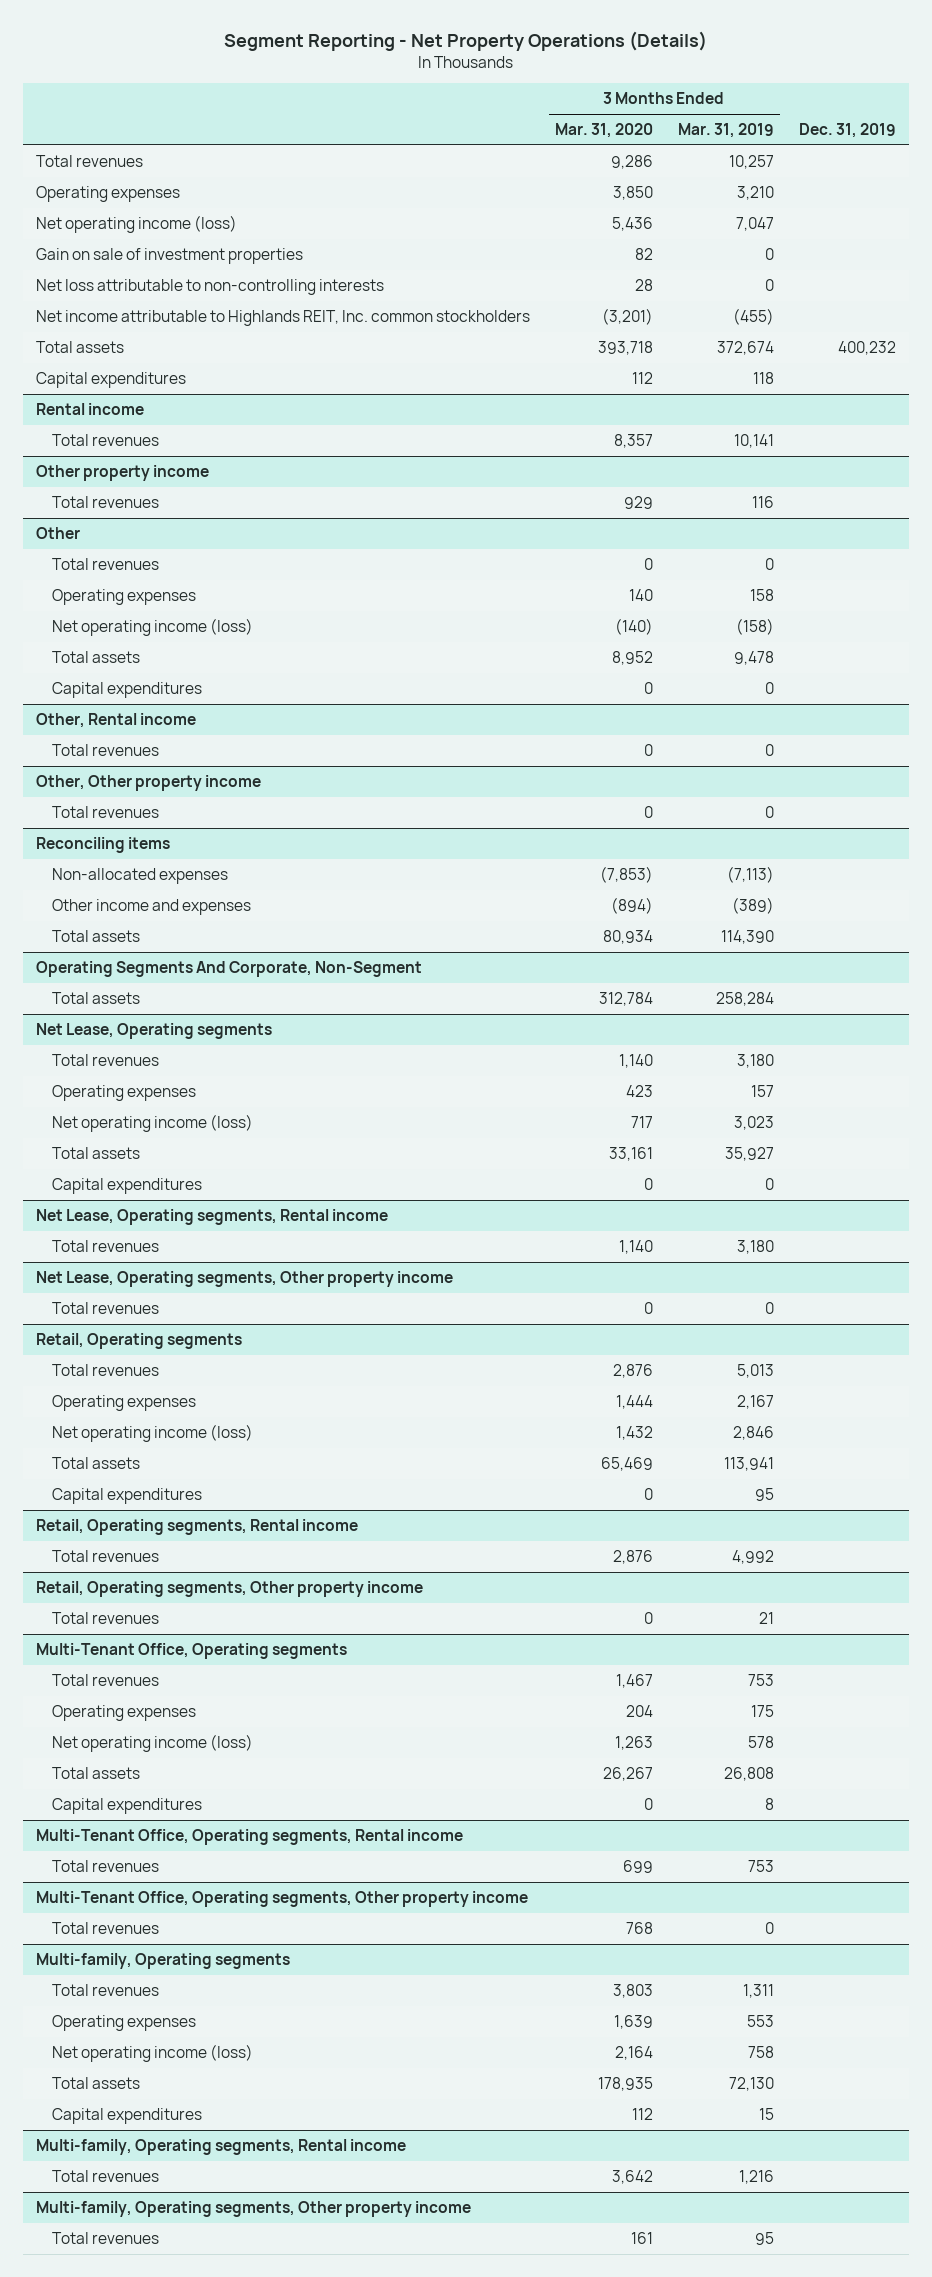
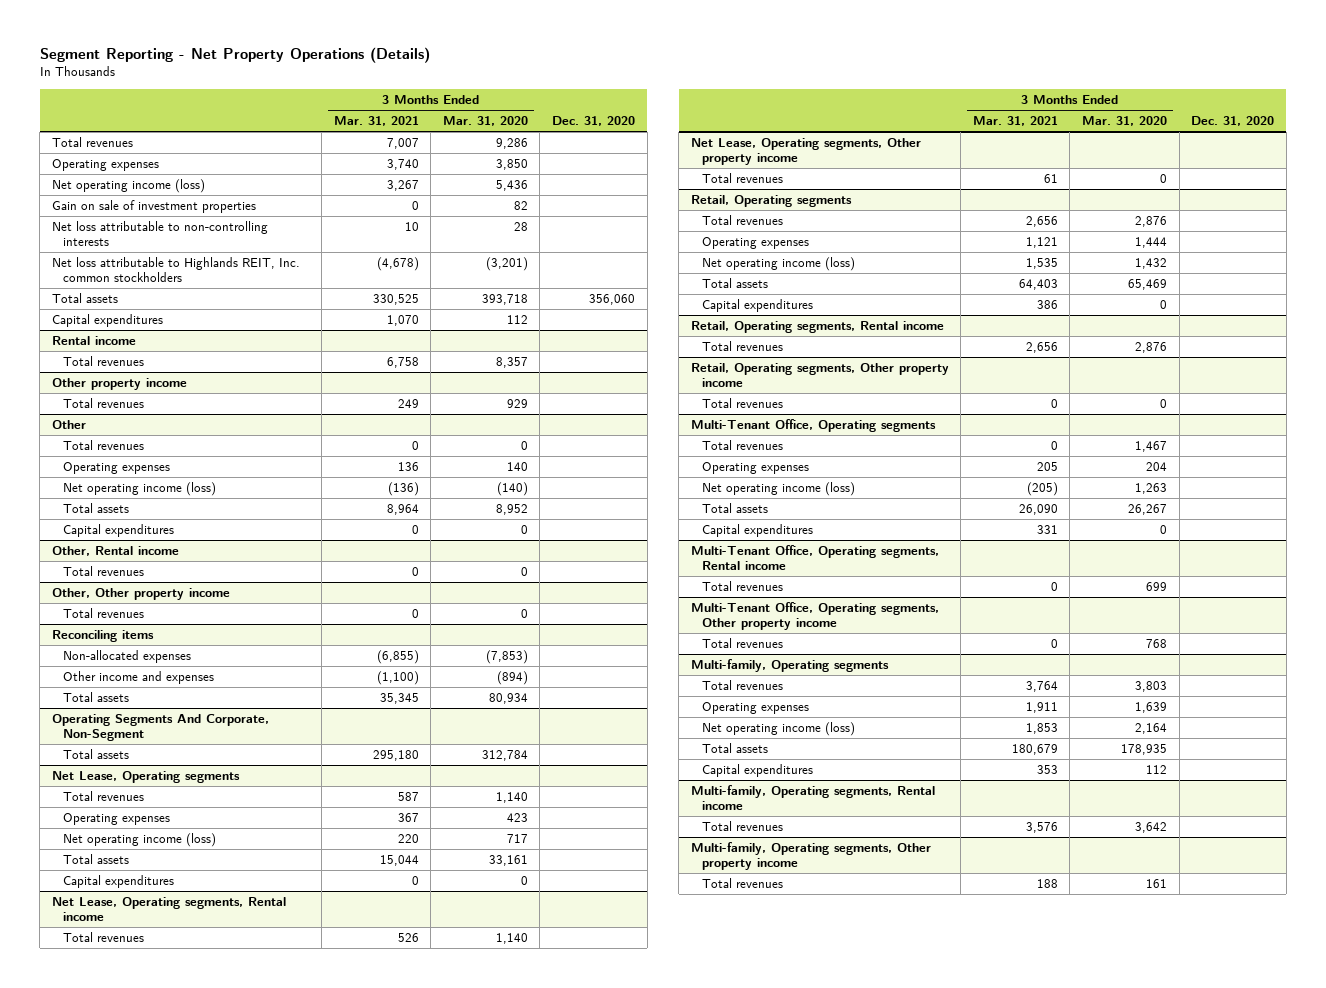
[678,123,775,139] Mar. 31, 2019 -> none
[799,123,897,139] Dec. 31, 2019 -> none
none -> [333,116,419,127] Mar. 31, 2021
none -> [551,116,635,127] Dec. 31, 2020
[35,310,530,327] Net income attributable to Highlands REIT, Inc. common stockholders -> [51,257,300,282] Net loss attributable to Highlands REIT, Inc. common stockholders

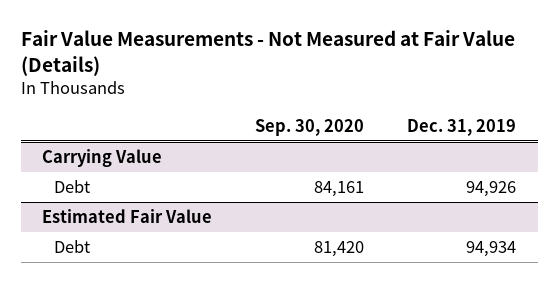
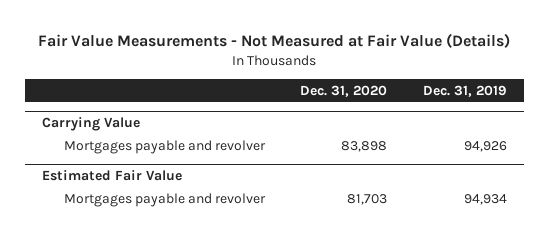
[255,118,365,136] Sep. 30, 2020 -> none
none -> [300,84,388,97] Dec. 31, 2020
[54,180,91,194] Debt -> [64,139,267,154] Mortgages payable and revolver
[54,240,91,254] Debt -> [64,192,267,207] Mortgages payable and revolver

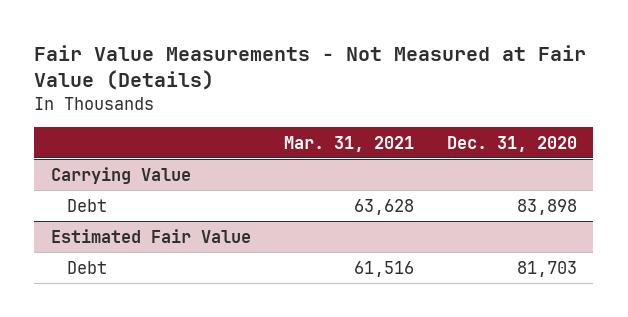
[422,84,507,97] Dec. 31, 2019 -> none
none -> [283,135,414,152] Mar. 31, 2021
[64,139,267,154] Mortgages payable and revolver -> [67,198,108,212] Debt
[64,192,267,207] Mortgages payable and revolver -> [67,260,108,274] Debt

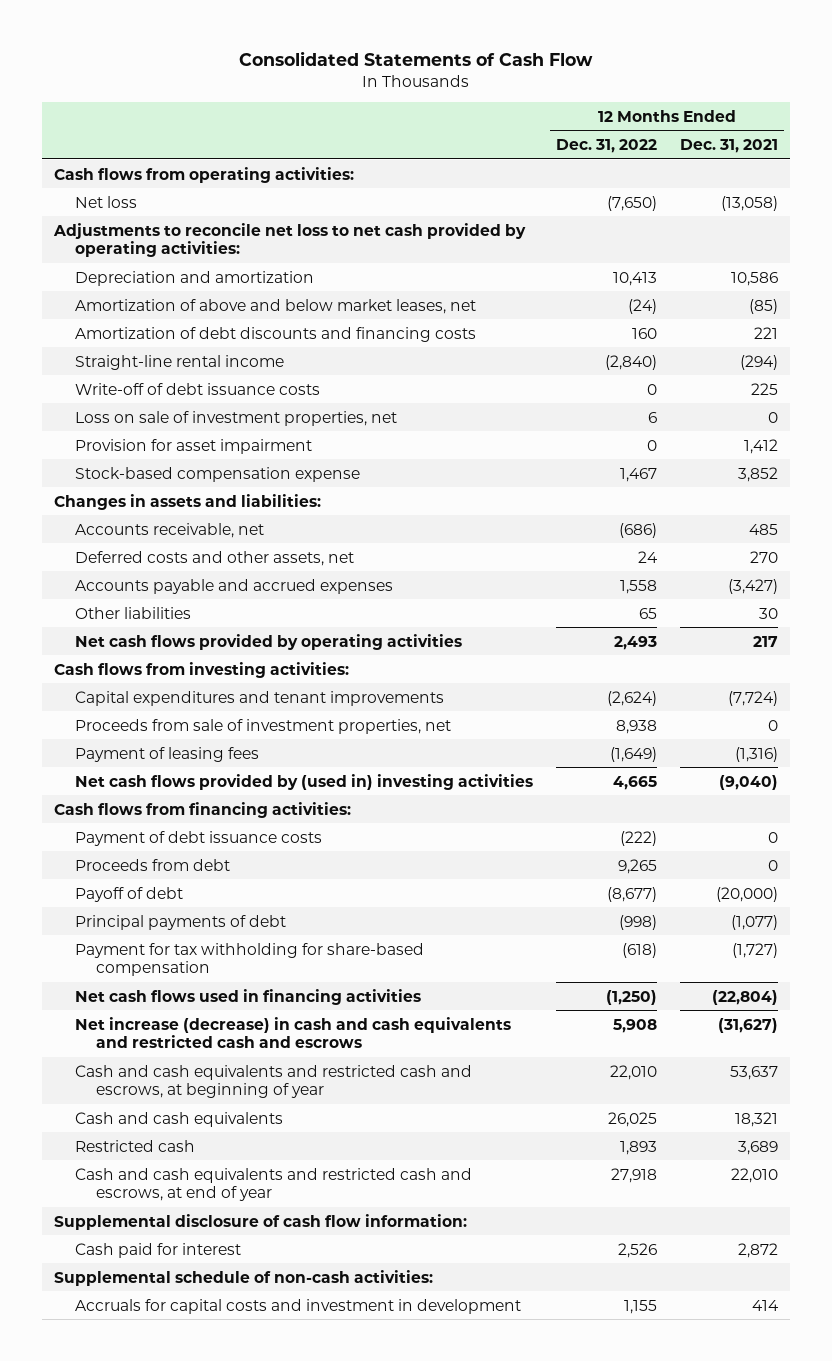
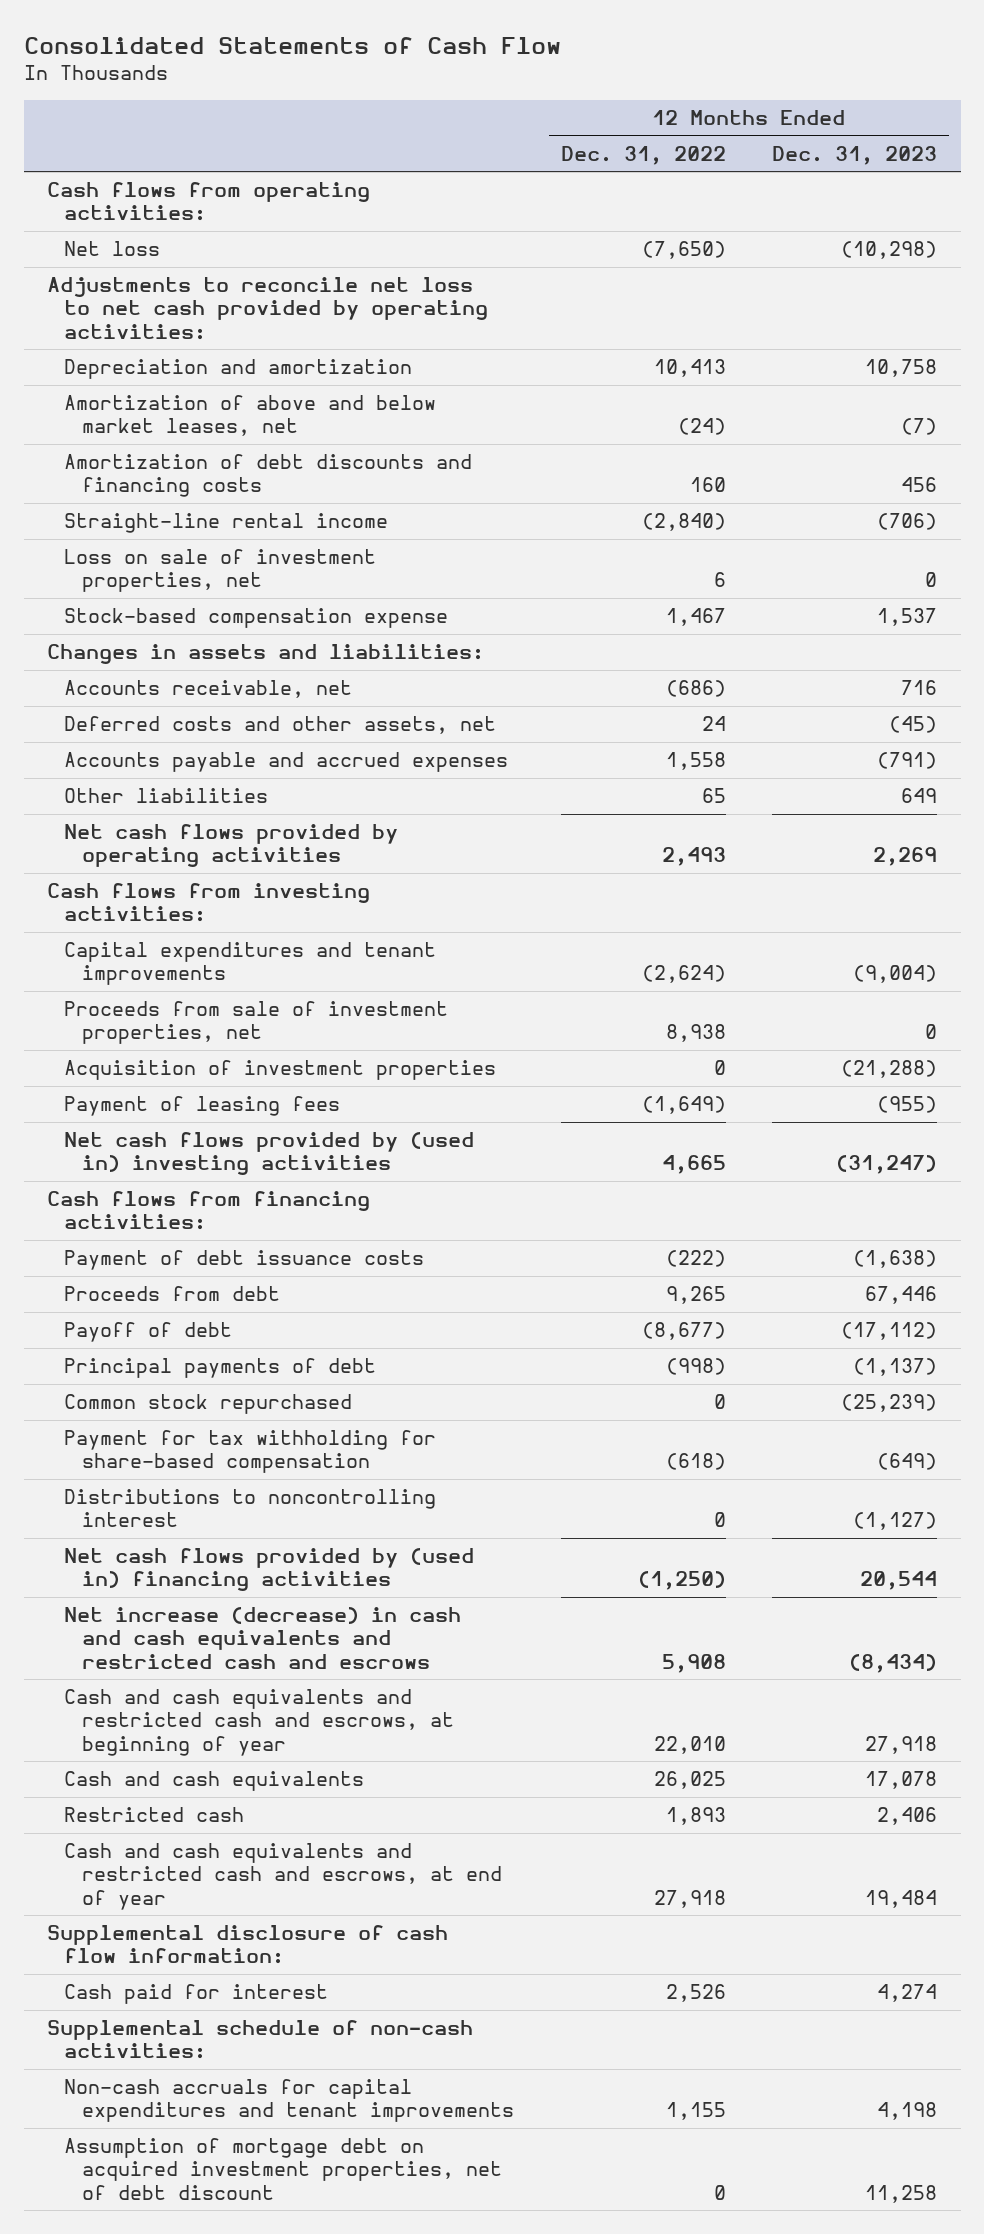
[680,139,779,154] Dec. 31, 2021 -> none
none -> [772,145,938,165] Dec. 31, 2023
[74,382,320,395] Write-off of debt issuance costs -> none
[74,438,312,454] Provision for asset impairment -> none
none -> [64,1060,497,1081] Acquisition of investment properties
none -> [64,1394,353,1415] Common stock repurchased
none -> [64,1489,437,1528] Distributions to noncontrolling interest
[74,988,421,1005] Net cash flows used in financing activities -> [64,1548,475,1592] Net cash flows provided by (used in) financing activities
[74,1298,521,1314] Accruals for capital costs and investment in development -> [64,2079,514,2123] Non-cash accruals for capital expenditures and tenant improvements
none -> [64,2138,502,2200] Assumption of mortgage debt on acquired investment properties, net of debt discount

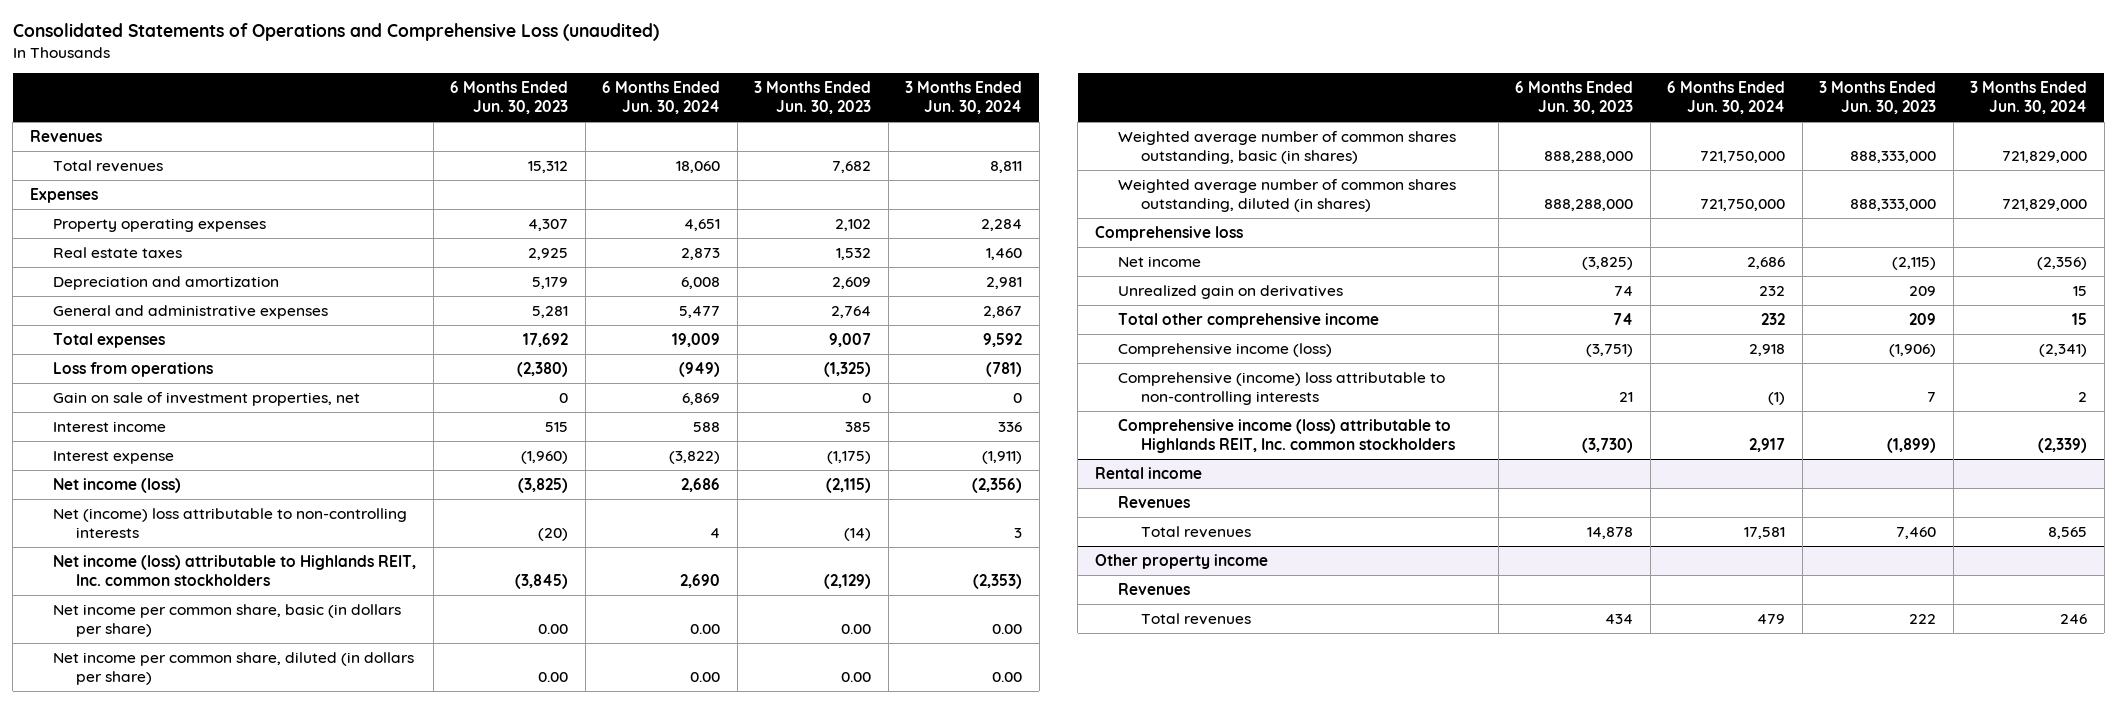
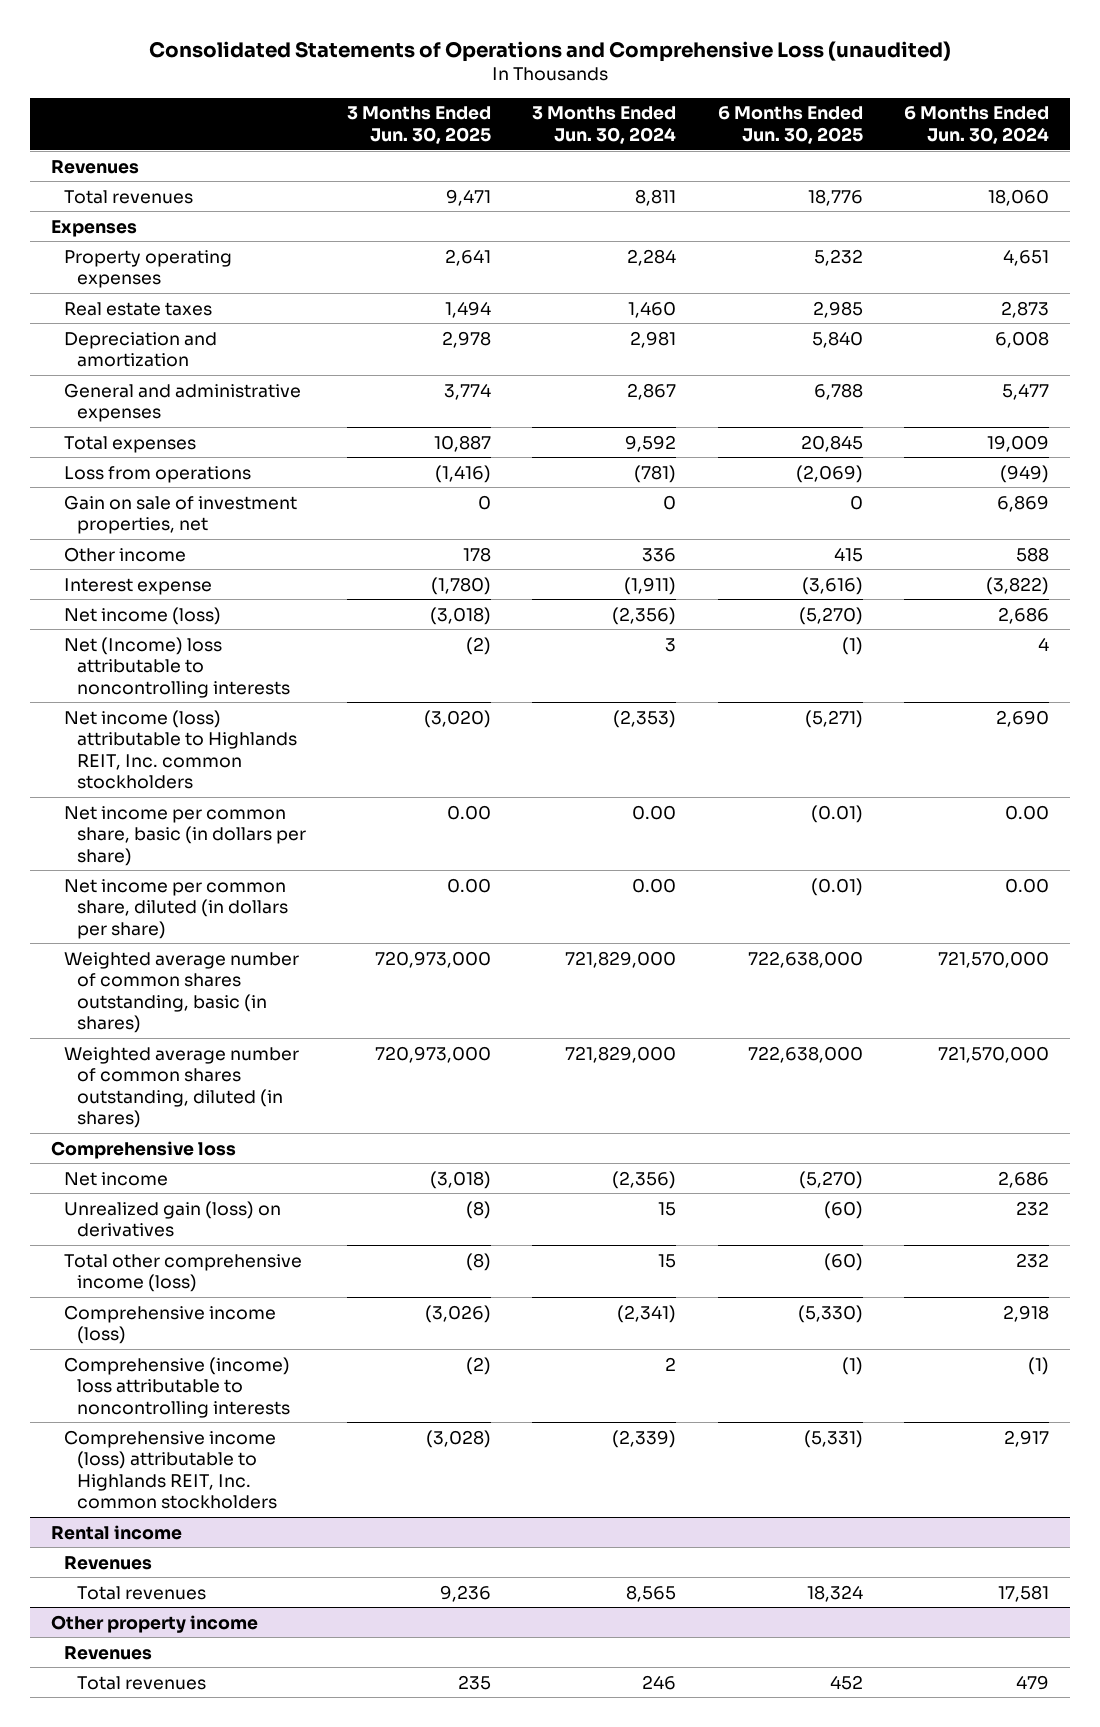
[450,81,569,115] 6 Months Ended Jun. 30, 2023 -> none
[754,81,872,115] 3 Months Ended Jun. 30, 2023 -> none
none -> [347,106,492,144] 3 Months Ended Jun. 30, 2025
none -> [717,106,863,144] 6 Months Ended Jun. 30, 2025
[53,421,167,433] Interest income -> [63,546,186,562] Other income
[53,508,408,538] Net (income) loss attributable to non-controlling interests -> [63,636,290,698] Net (Income) loss attributable to noncontrolling interests
[1700,150,1786,163] 721,750,000 -> [937,950,1049,968] 721,570,000
[1700,198,1786,211] 721,750,000 -> [937,1045,1049,1063] 721,570,000
[1118,285,1344,300] Unrealized gain on derivatives -> [63,1200,281,1238] Unrealized gain (loss) on derivatives
[1118,313,1380,329] Total other comprehensive income -> [63,1253,302,1293] Total other comprehensive income (loss)
[1118,372,1446,405] Comprehensive (income) loss attributable to non-controlling interests -> [63,1356,290,1418] Comprehensive (income) loss attributable to noncontrolling interests

